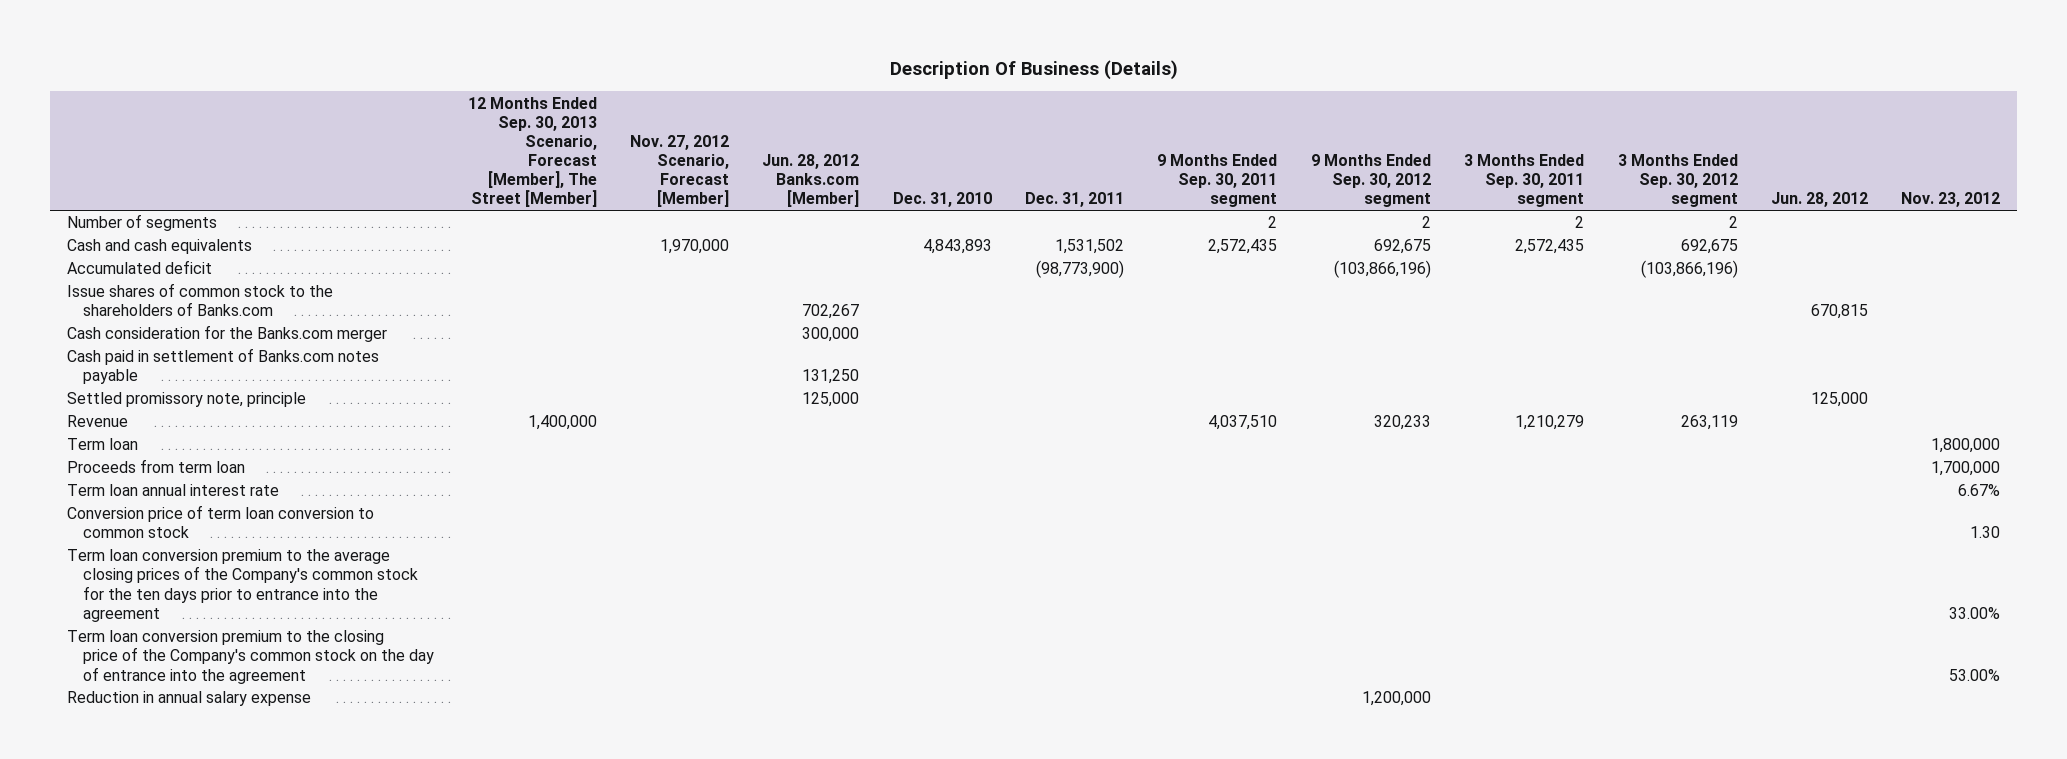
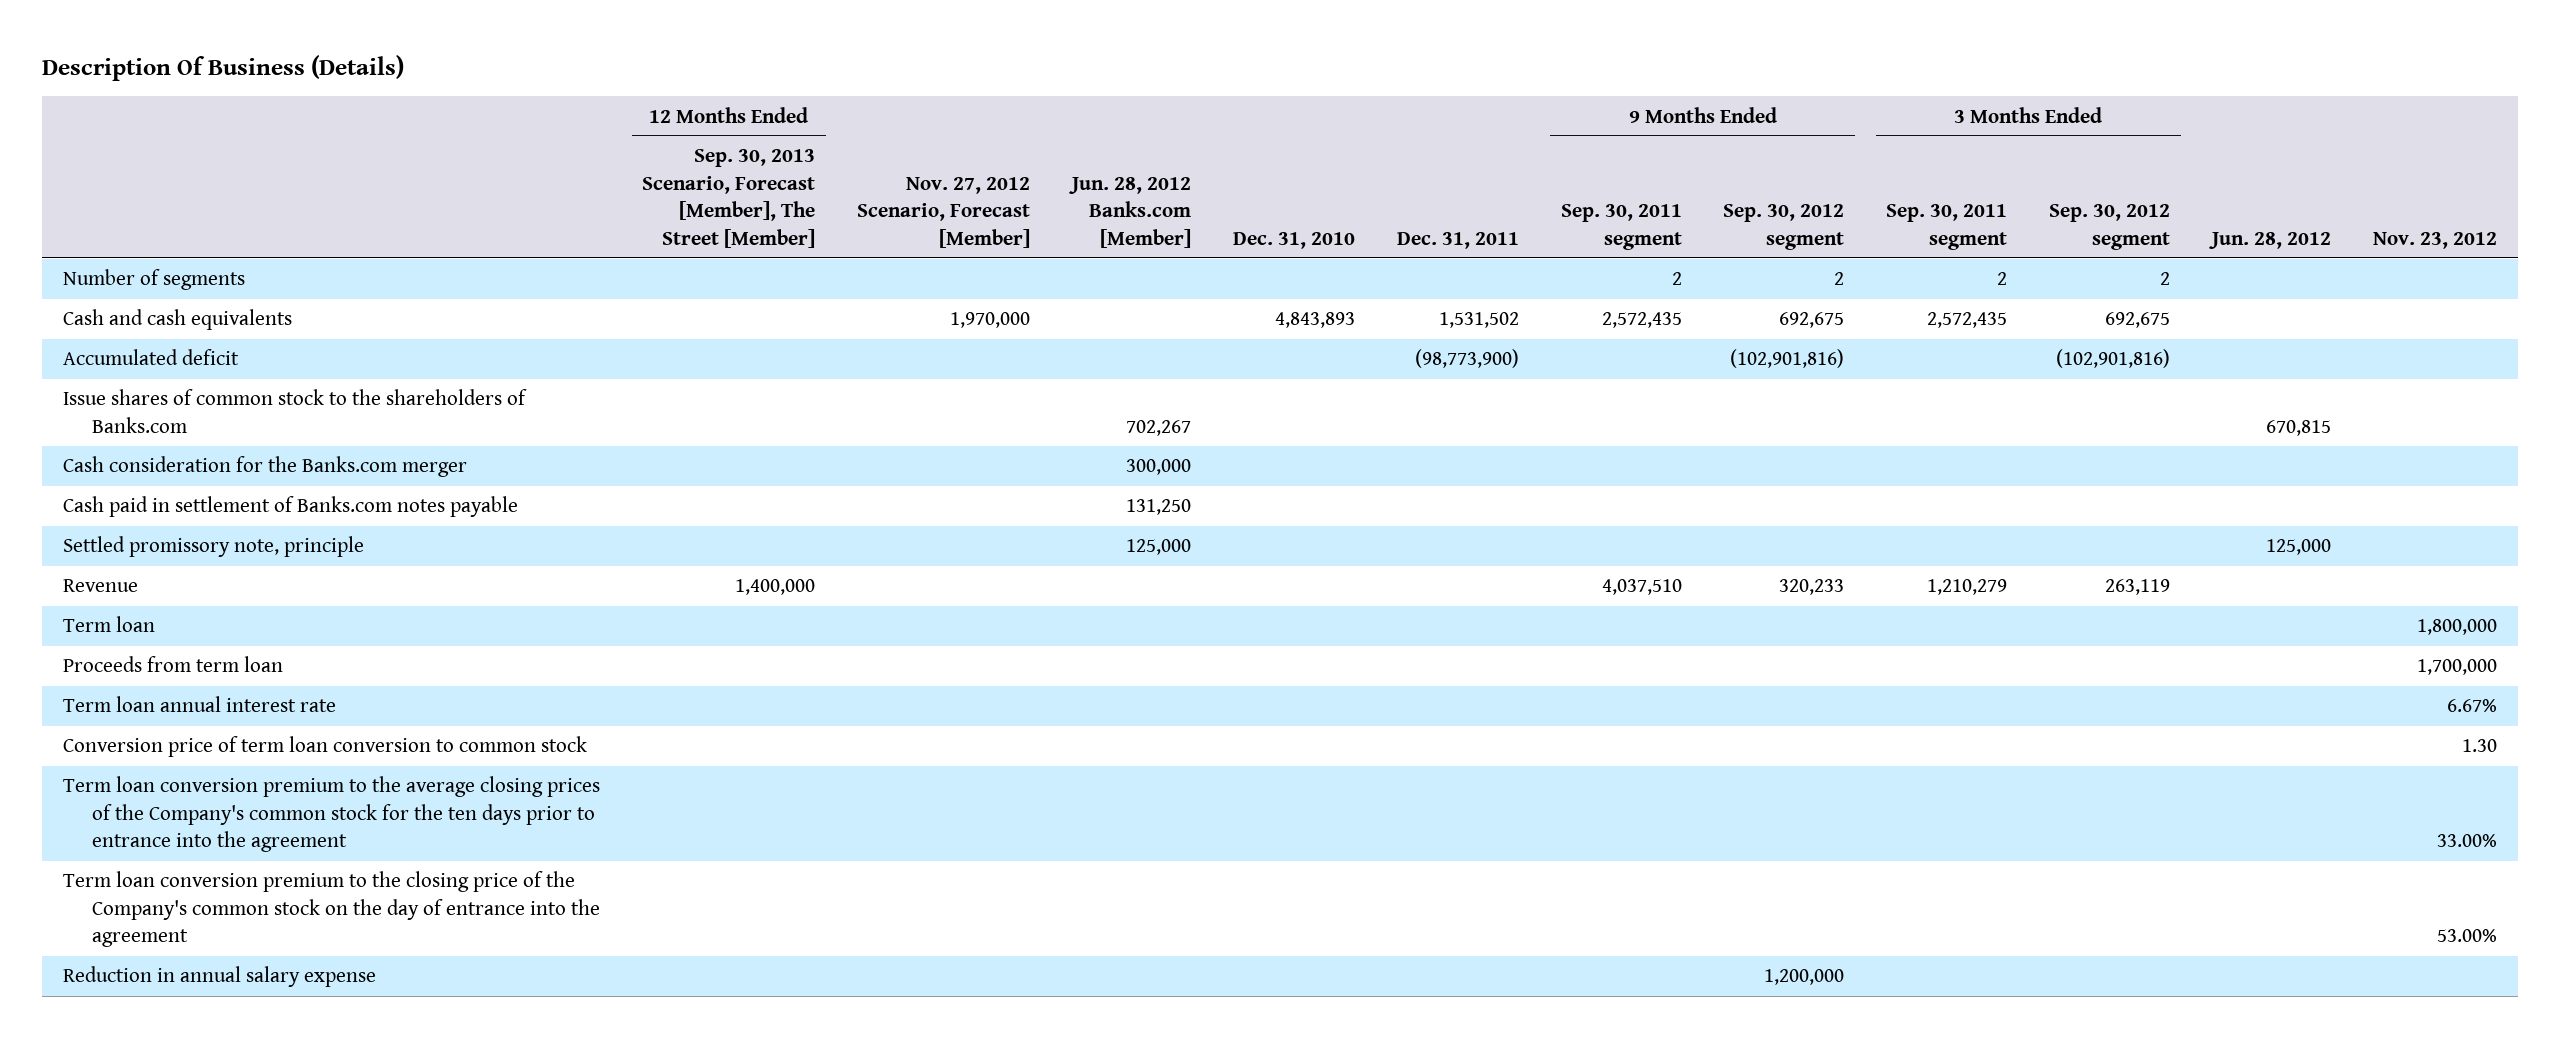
[1333,260,1431,279] (103,866,196) -> [1730,349,1845,369] (102,901,816)
[1640,260,1738,279] (103,866,196) -> [2056,349,2171,369] (102,901,816)

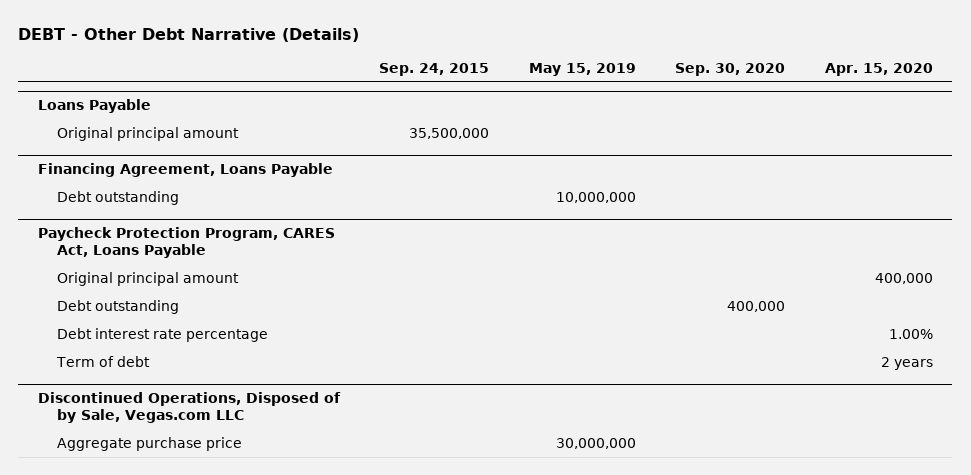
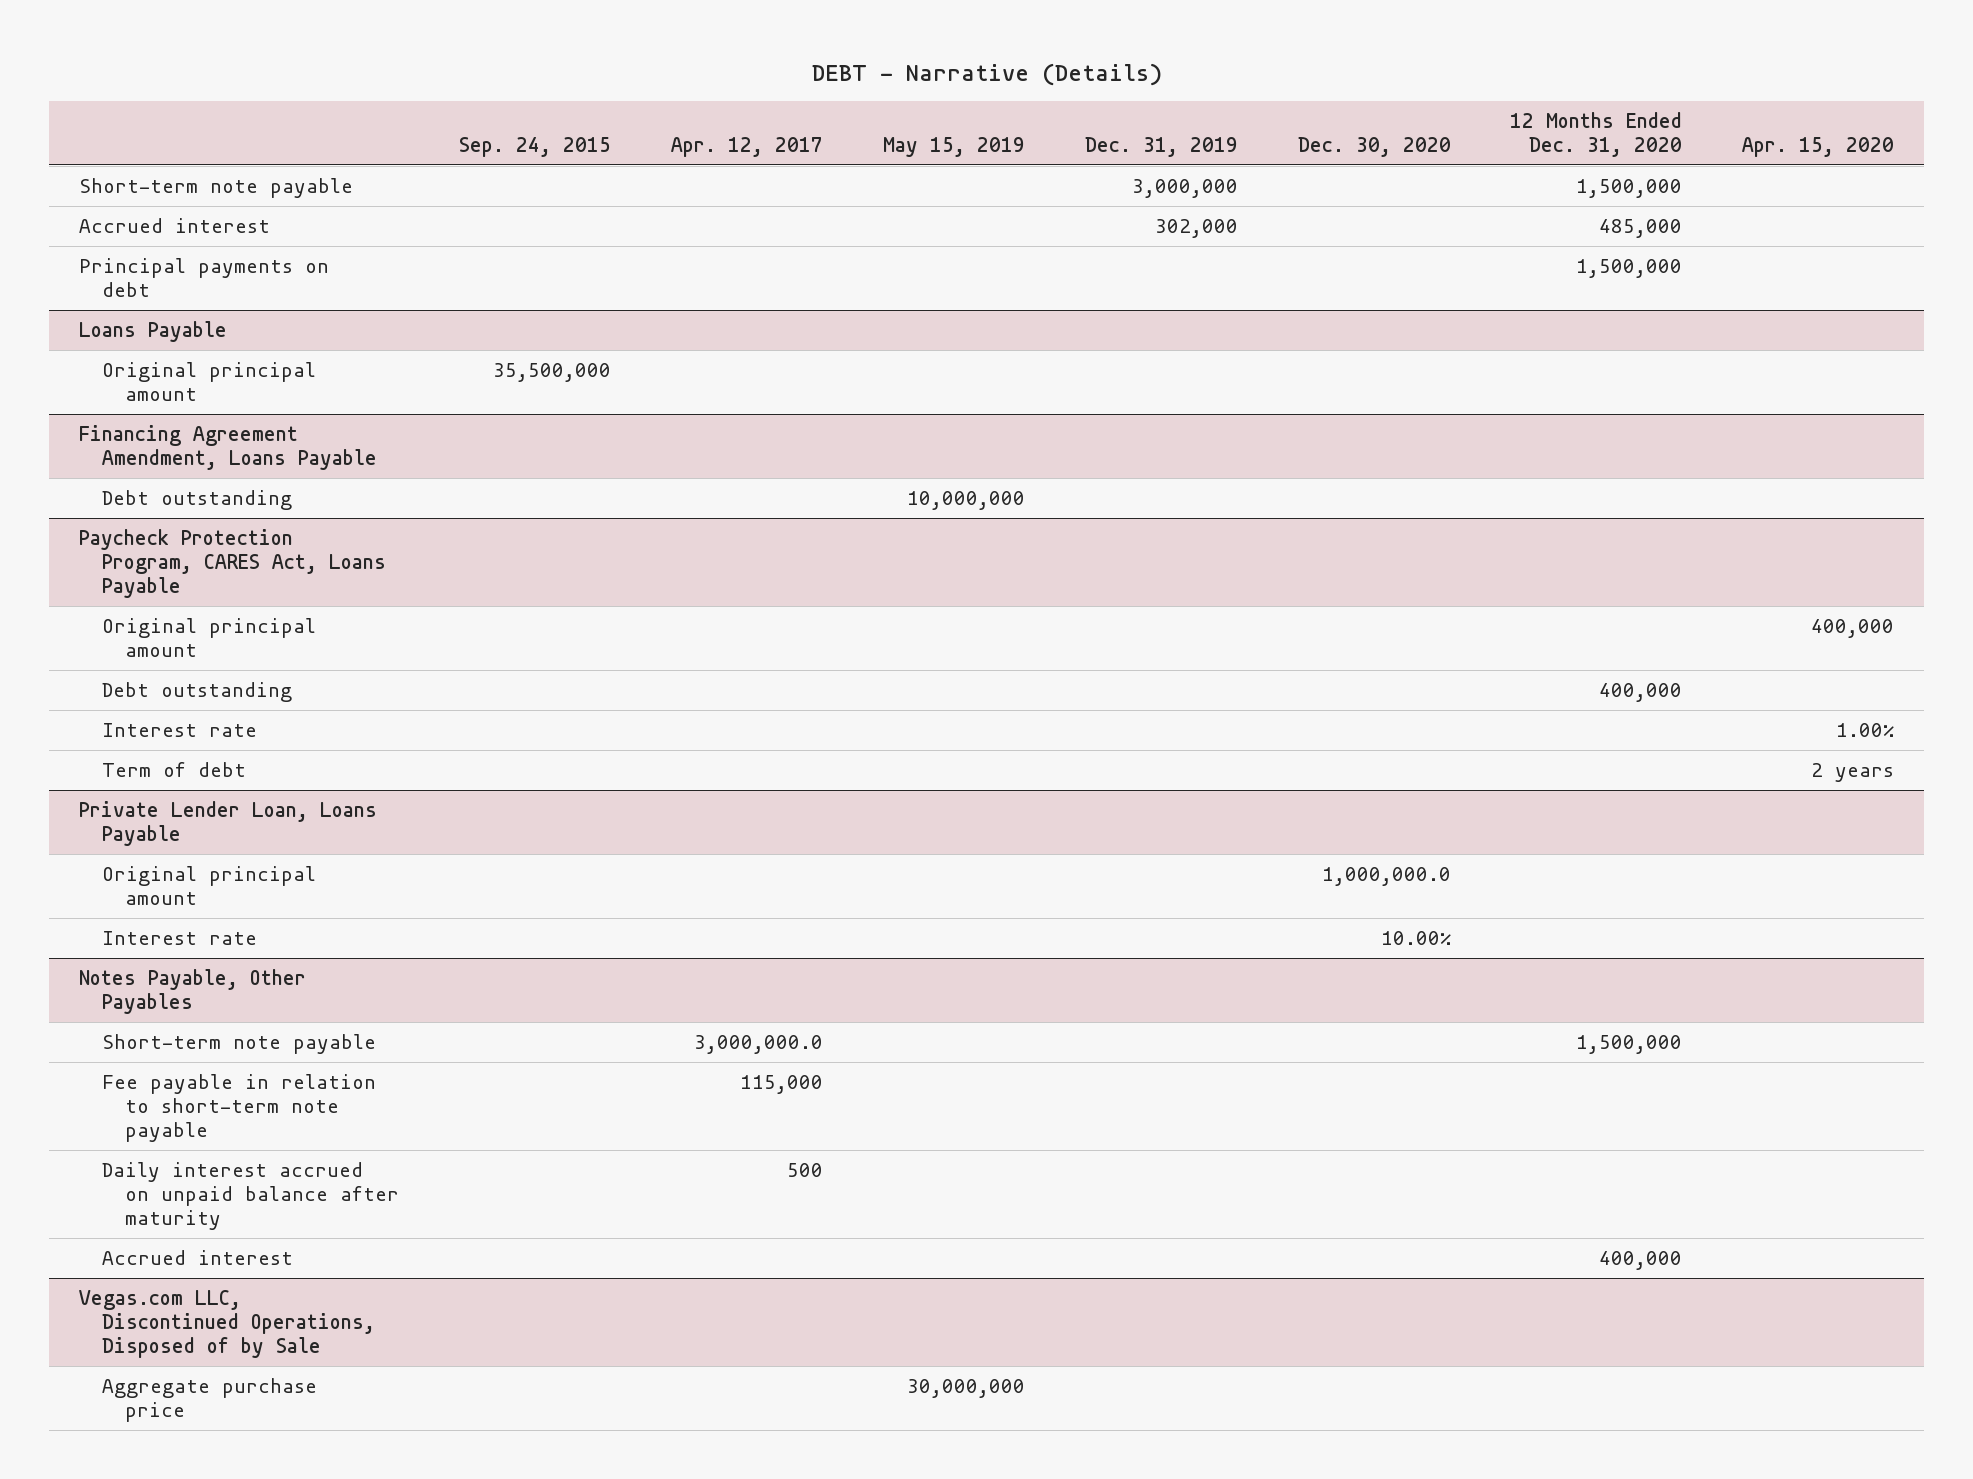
[18,28,360,43] DEBT - Other Debt Narrative (Details) -> [811,62,1162,86] DEBT - Narrative (Details)
[675,63,786,77] Sep. 30, 2020 -> none
none -> [670,136,823,157] Apr. 12, 2017
none -> [1084,136,1238,157] Dec. 31, 2019
none -> [1297,136,1451,157] Dec. 30, 2020
none -> [1510,112,1683,157] 12 Months Ended Dec. 31, 2020
none -> [78,177,353,198] Short-term note payable
none -> [78,217,270,233] Accrued interest
none -> [78,257,329,297] Principal payments on debt
[38,163,334,178] Financing Agreement, Loans Payable -> [78,424,377,470] Financing Agreement Amendment, Loans Payable
[57,327,269,342] Debt interest rate percentage -> [101,722,257,737] Interest rate
none -> [78,800,377,846] Private Lender Loan, Loans Payable
none -> [101,865,316,905] Original principal amount
none -> [101,930,257,945] Interest rate
none -> [78,968,306,1014] Notes Payable, Other Payables
none -> [101,1033,376,1054] Short-term note payable
none -> [101,1073,376,1142] Fee payable in relation to short-term note payable
none -> [101,1161,399,1230] Daily interest accrued on unpaid balance after maturity
none -> [101,1249,293,1265] Accrued interest
[38,392,342,424] Discontinued Operations, Disposed of by Sale, Vegas.com LLC -> [78,1289,375,1358] Vegas.com LLC, Discontinued Operations, Disposed of by Sale

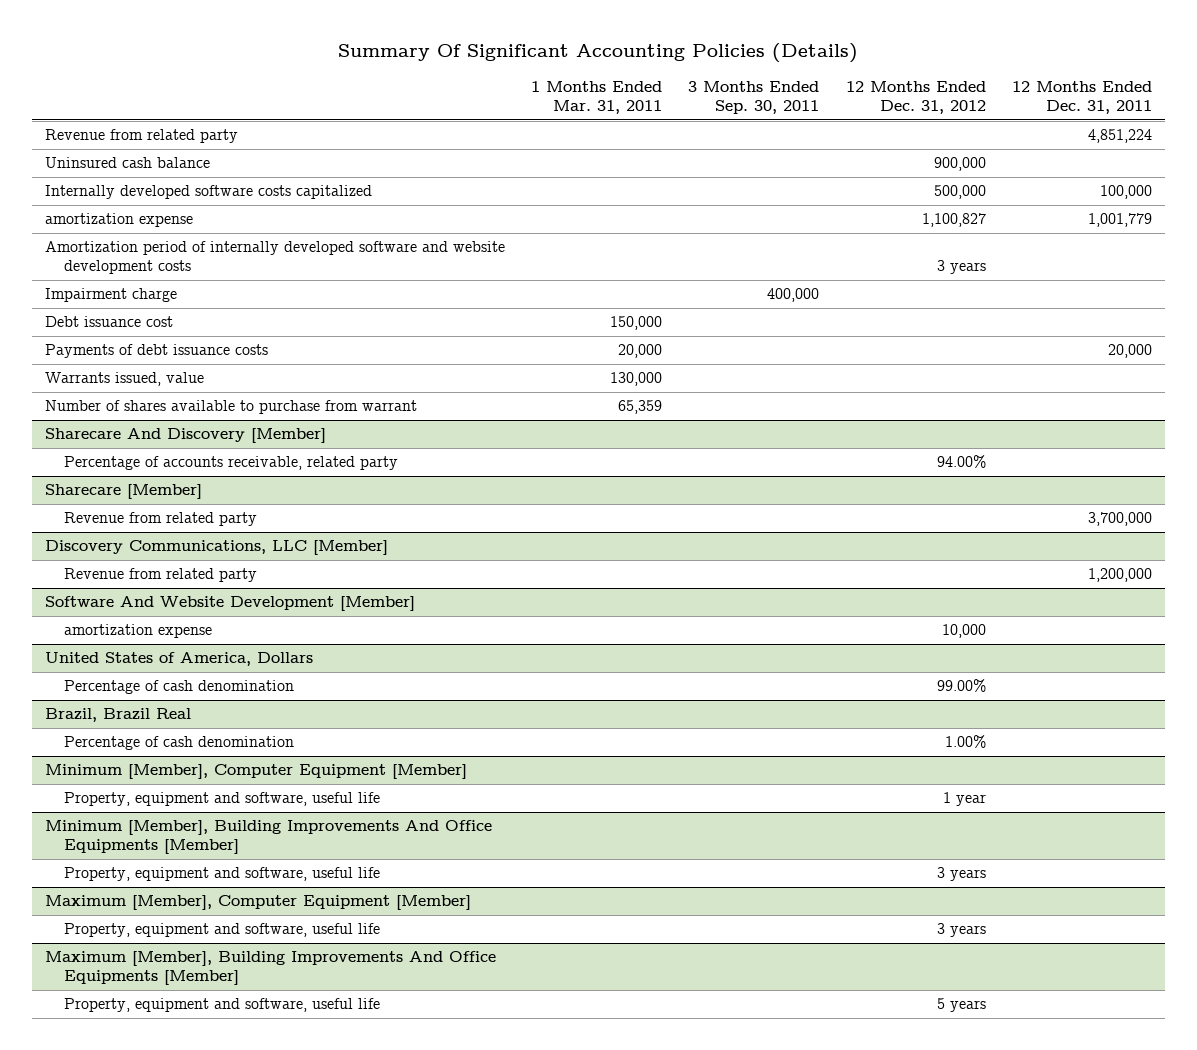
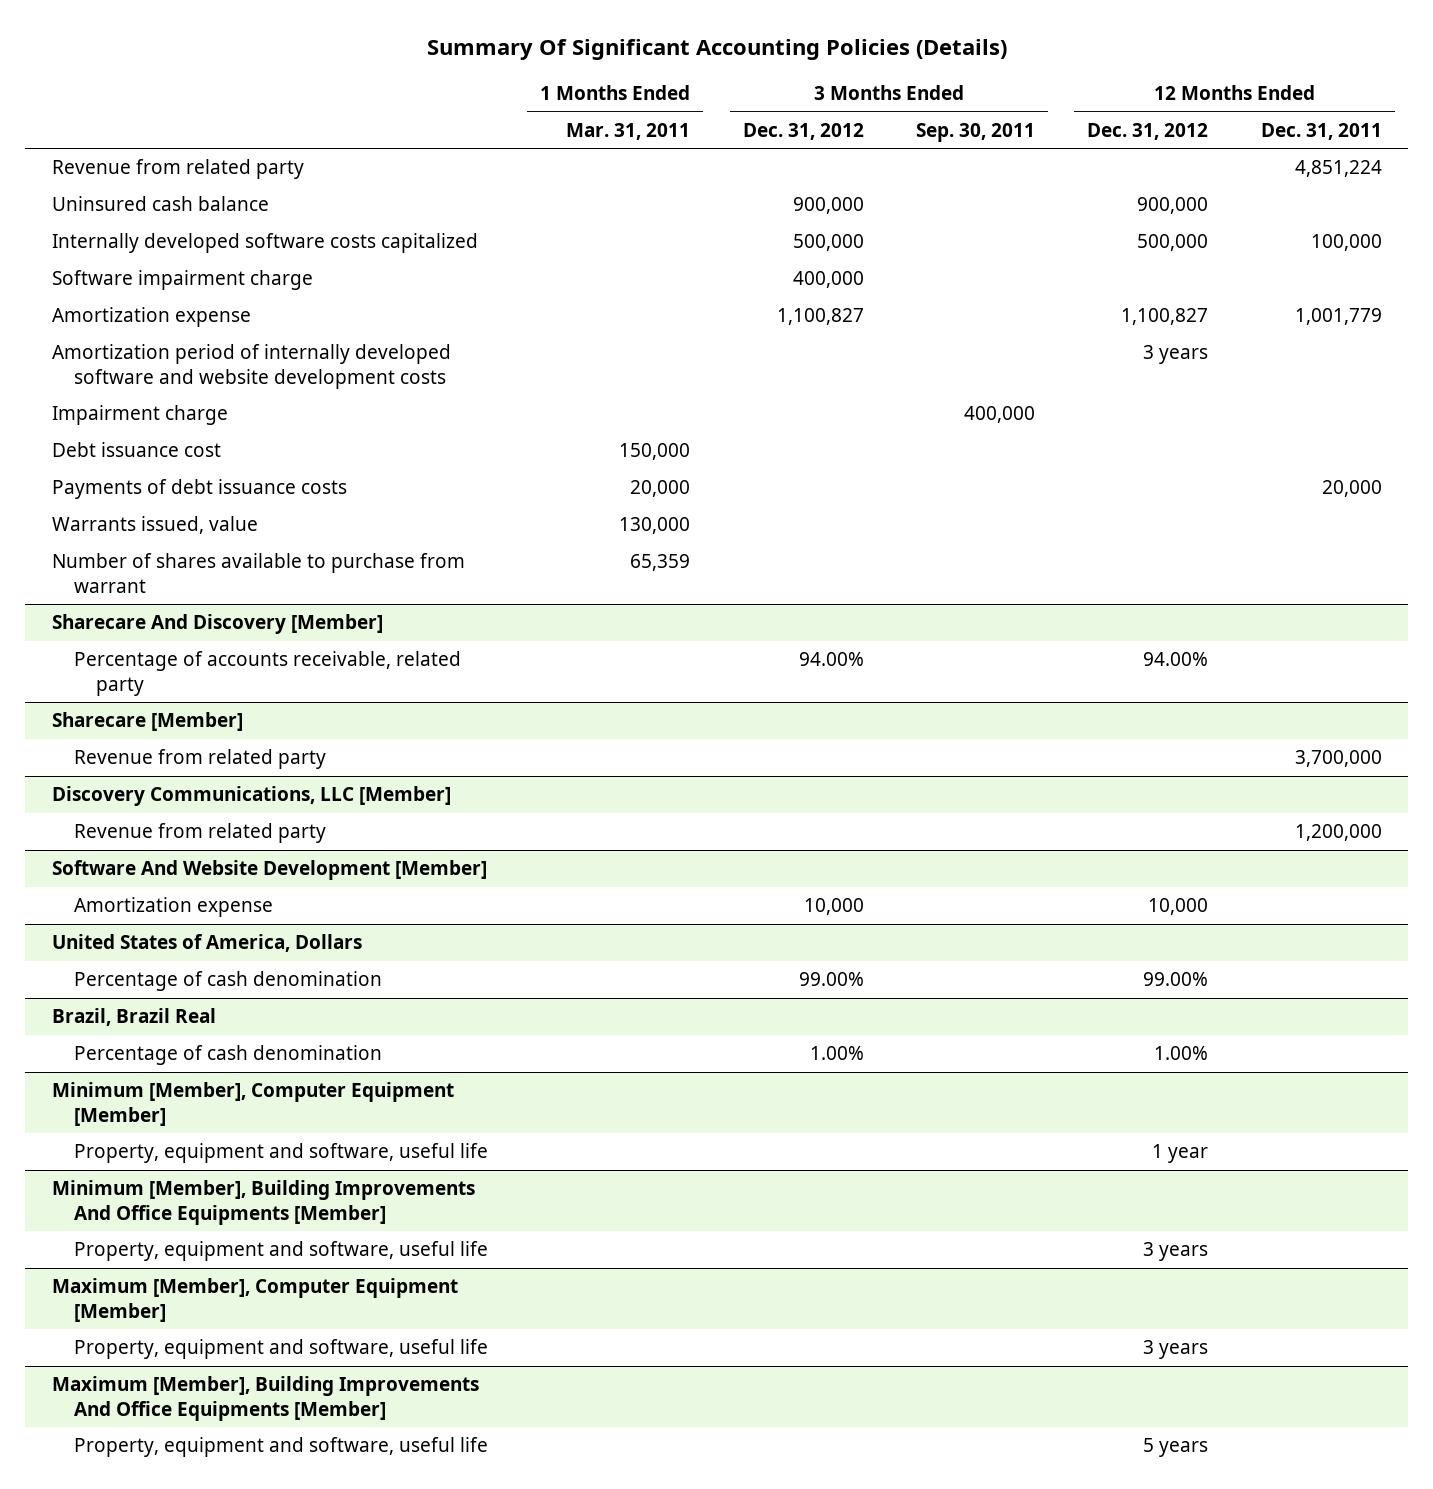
none -> [742,122,864,140] Dec. 31, 2012
none -> [51,270,313,291] Software impairment charge
[45,213,194,228] amortization expense -> [51,307,251,328] Amortization expense
[63,624,212,639] amortization expense -> [73,897,273,918] Amortization expense

